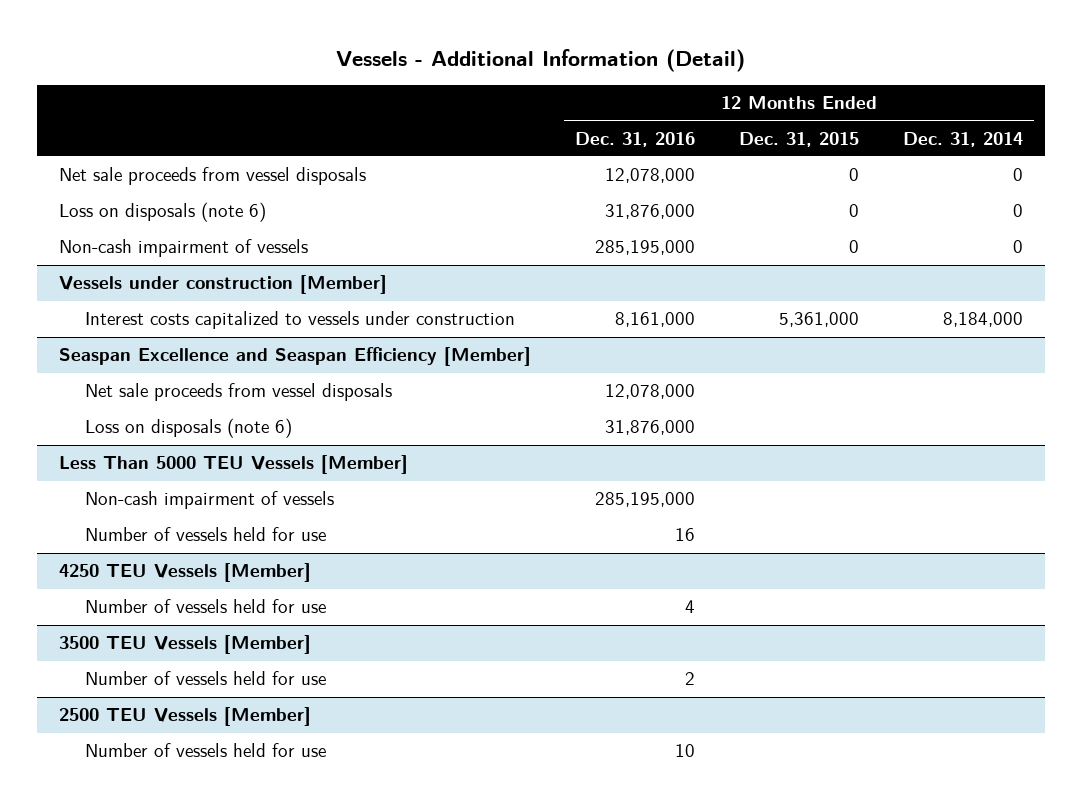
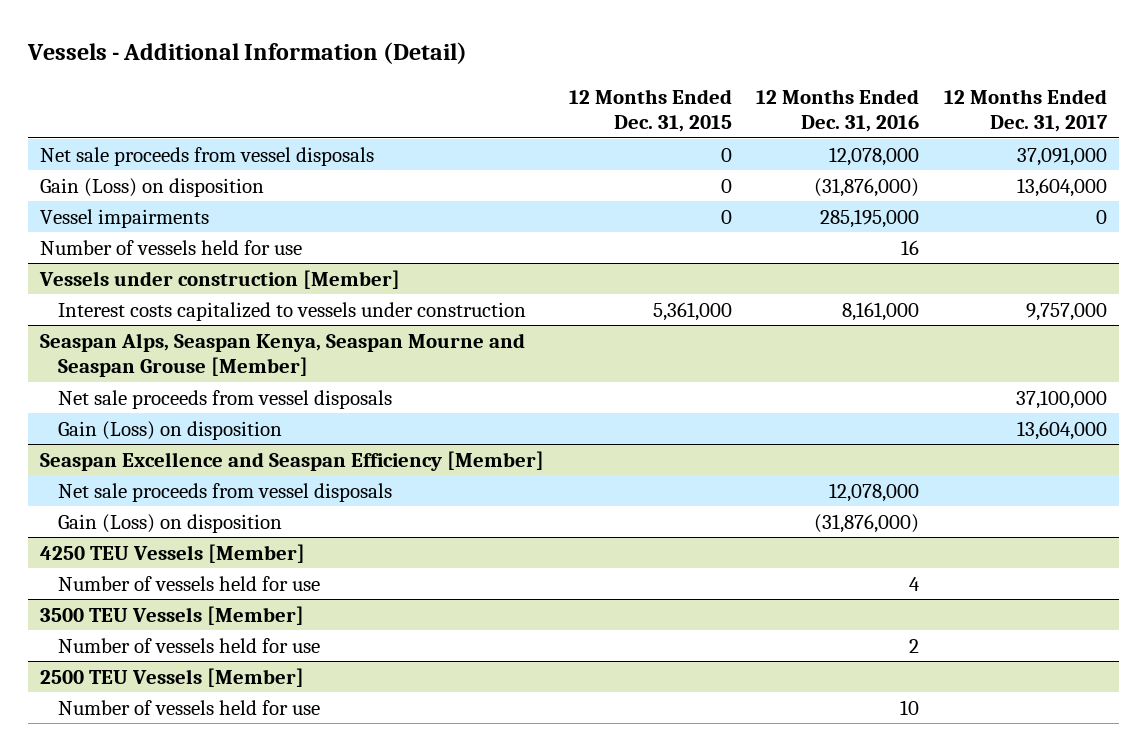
[902,131,1023,147] Dec. 31, 2014 -> none
none -> [943,88,1108,133] 12 Months Ended Dec. 31, 2017
[59,202,267,223] Loss on disposals (note 6) -> [40,177,265,197] Gain (Loss) on disposition
[605,204,696,220] 31,876,000 -> [814,177,920,197] (31,876,000)
[59,239,309,258] Non-cash impairment of vessels -> [40,208,210,228] Vessel impairments
none -> [40,239,303,255] Number of vessels held for use
none -> [40,332,526,378] Seaspan Alps, Seaspan Kenya, Seaspan Mourne and Seaspan Grouse [Member]
none -> [57,389,392,409] Net sale proceeds from vessel disposals
none -> [57,420,282,440] Gain (Loss) on disposition
[59,455,409,475] Less Than 5000 TEU Vessels [Member] -> none
[85,491,335,510] Non-cash impairment of vessels -> none
[85,527,327,542] Number of vessels held for use -> none
[85,418,293,439] Loss on disposals (note 6) -> [57,513,282,533] Gain (Loss) on disposition
[605,420,696,436] 31,876,000 -> [814,513,920,533] (31,876,000)

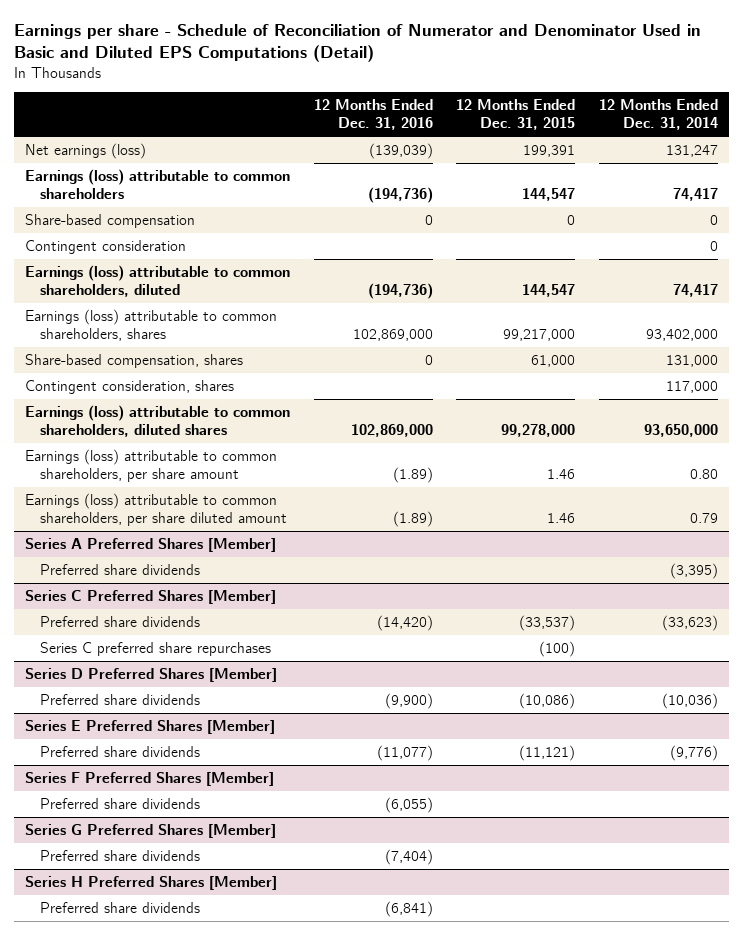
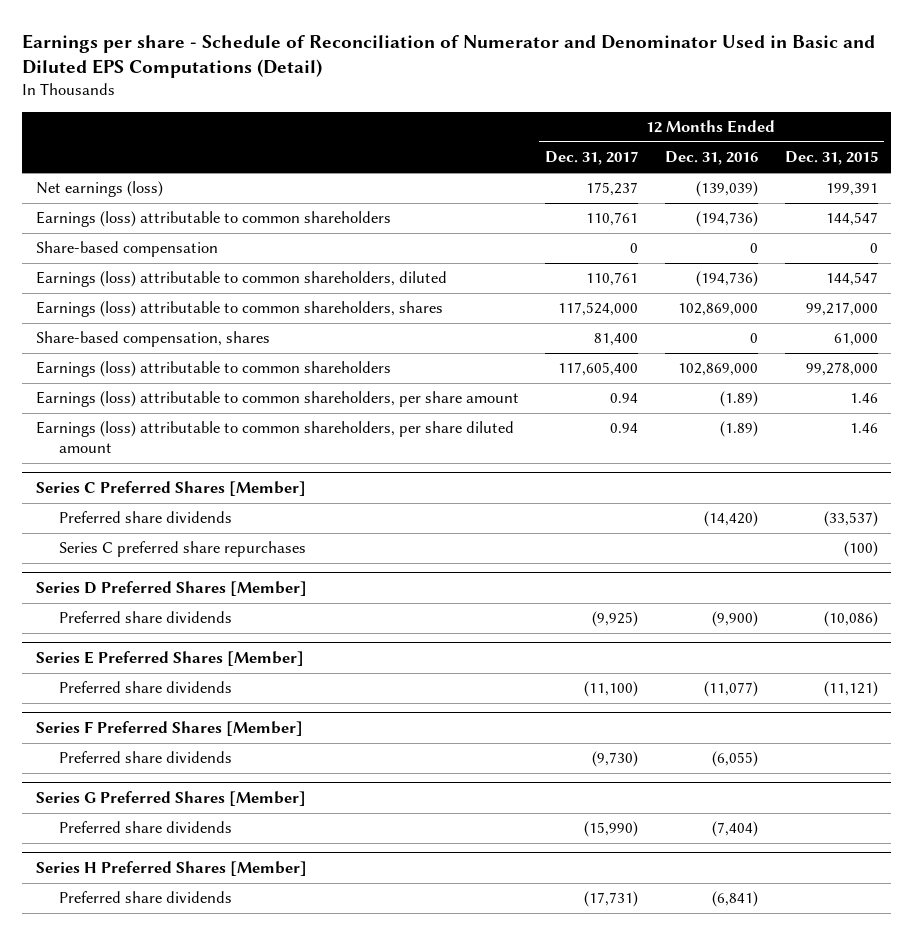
[598,99,718,130] 12 Months Ended Dec. 31, 2014 -> none
none -> [545,151,639,166] Dec. 31, 2017
[25,240,187,255] Contingent consideration -> none
[25,380,235,395] Contingent consideration, shares -> none
[25,405,291,437] Earnings (loss) attributable to common shareholders, diluted shares -> [35,361,391,378] Earnings (loss) attributable to common shareholders
[25,538,277,553] Series A Preferred Shares [Member] -> none
[39,564,200,576] Preferred share dividends -> none

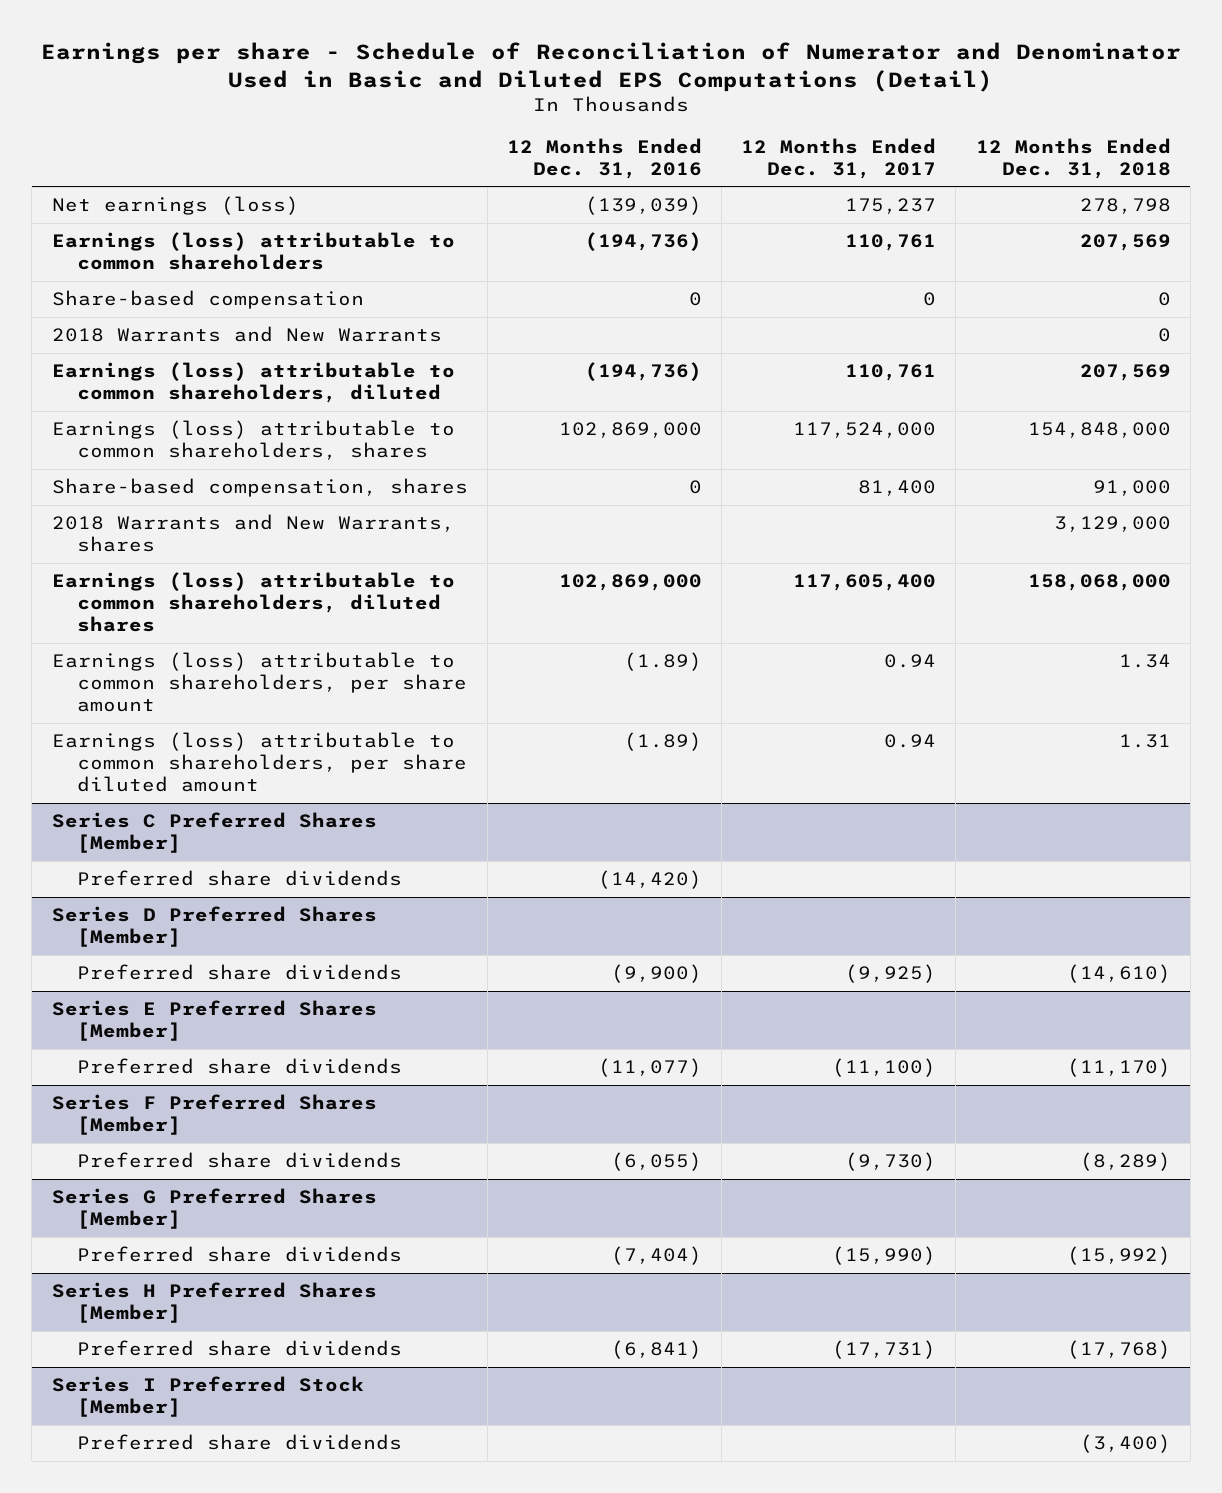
[784,151,878,166] Dec. 31, 2015 -> none
none -> [975,137,1171,179] 12 Months Ended Dec. 31, 2018
none -> [51,326,442,343] 2018 Warrants and New Warrants
none -> [51,514,455,553] 2018 Warrants and New Warrants, shares
[35,361,391,378] Earnings (loss) attributable to common shareholders -> [51,572,455,633] Earnings (loss) attributable to common shareholders, diluted shares
[59,541,307,558] Series C preferred share repurchases -> none
none -> [51,1376,364,1418] Series I Preferred Stock [Member]
none -> [76,1434,402,1451] Preferred share dividends

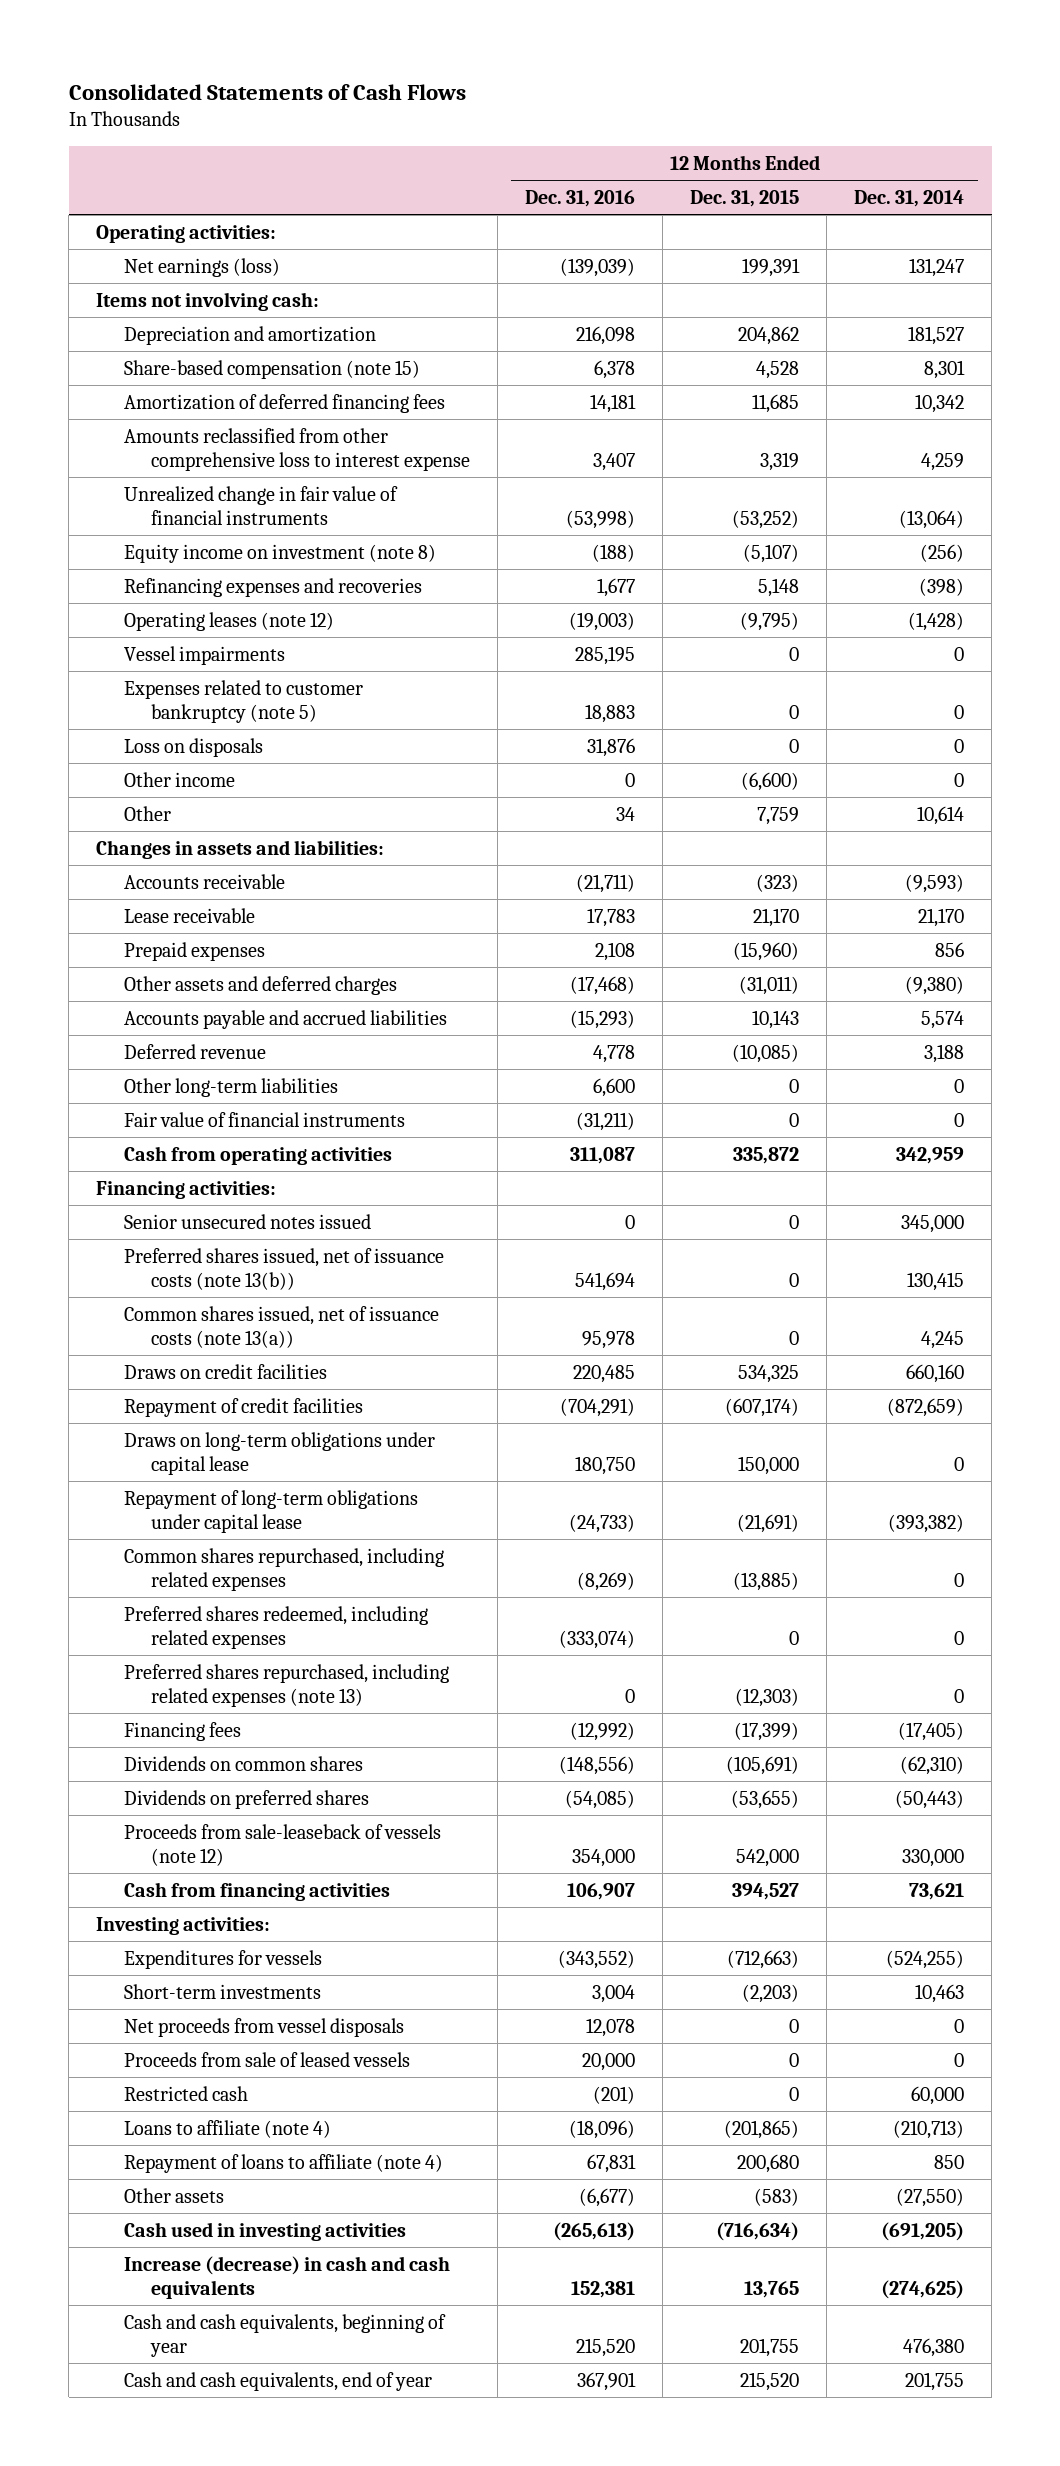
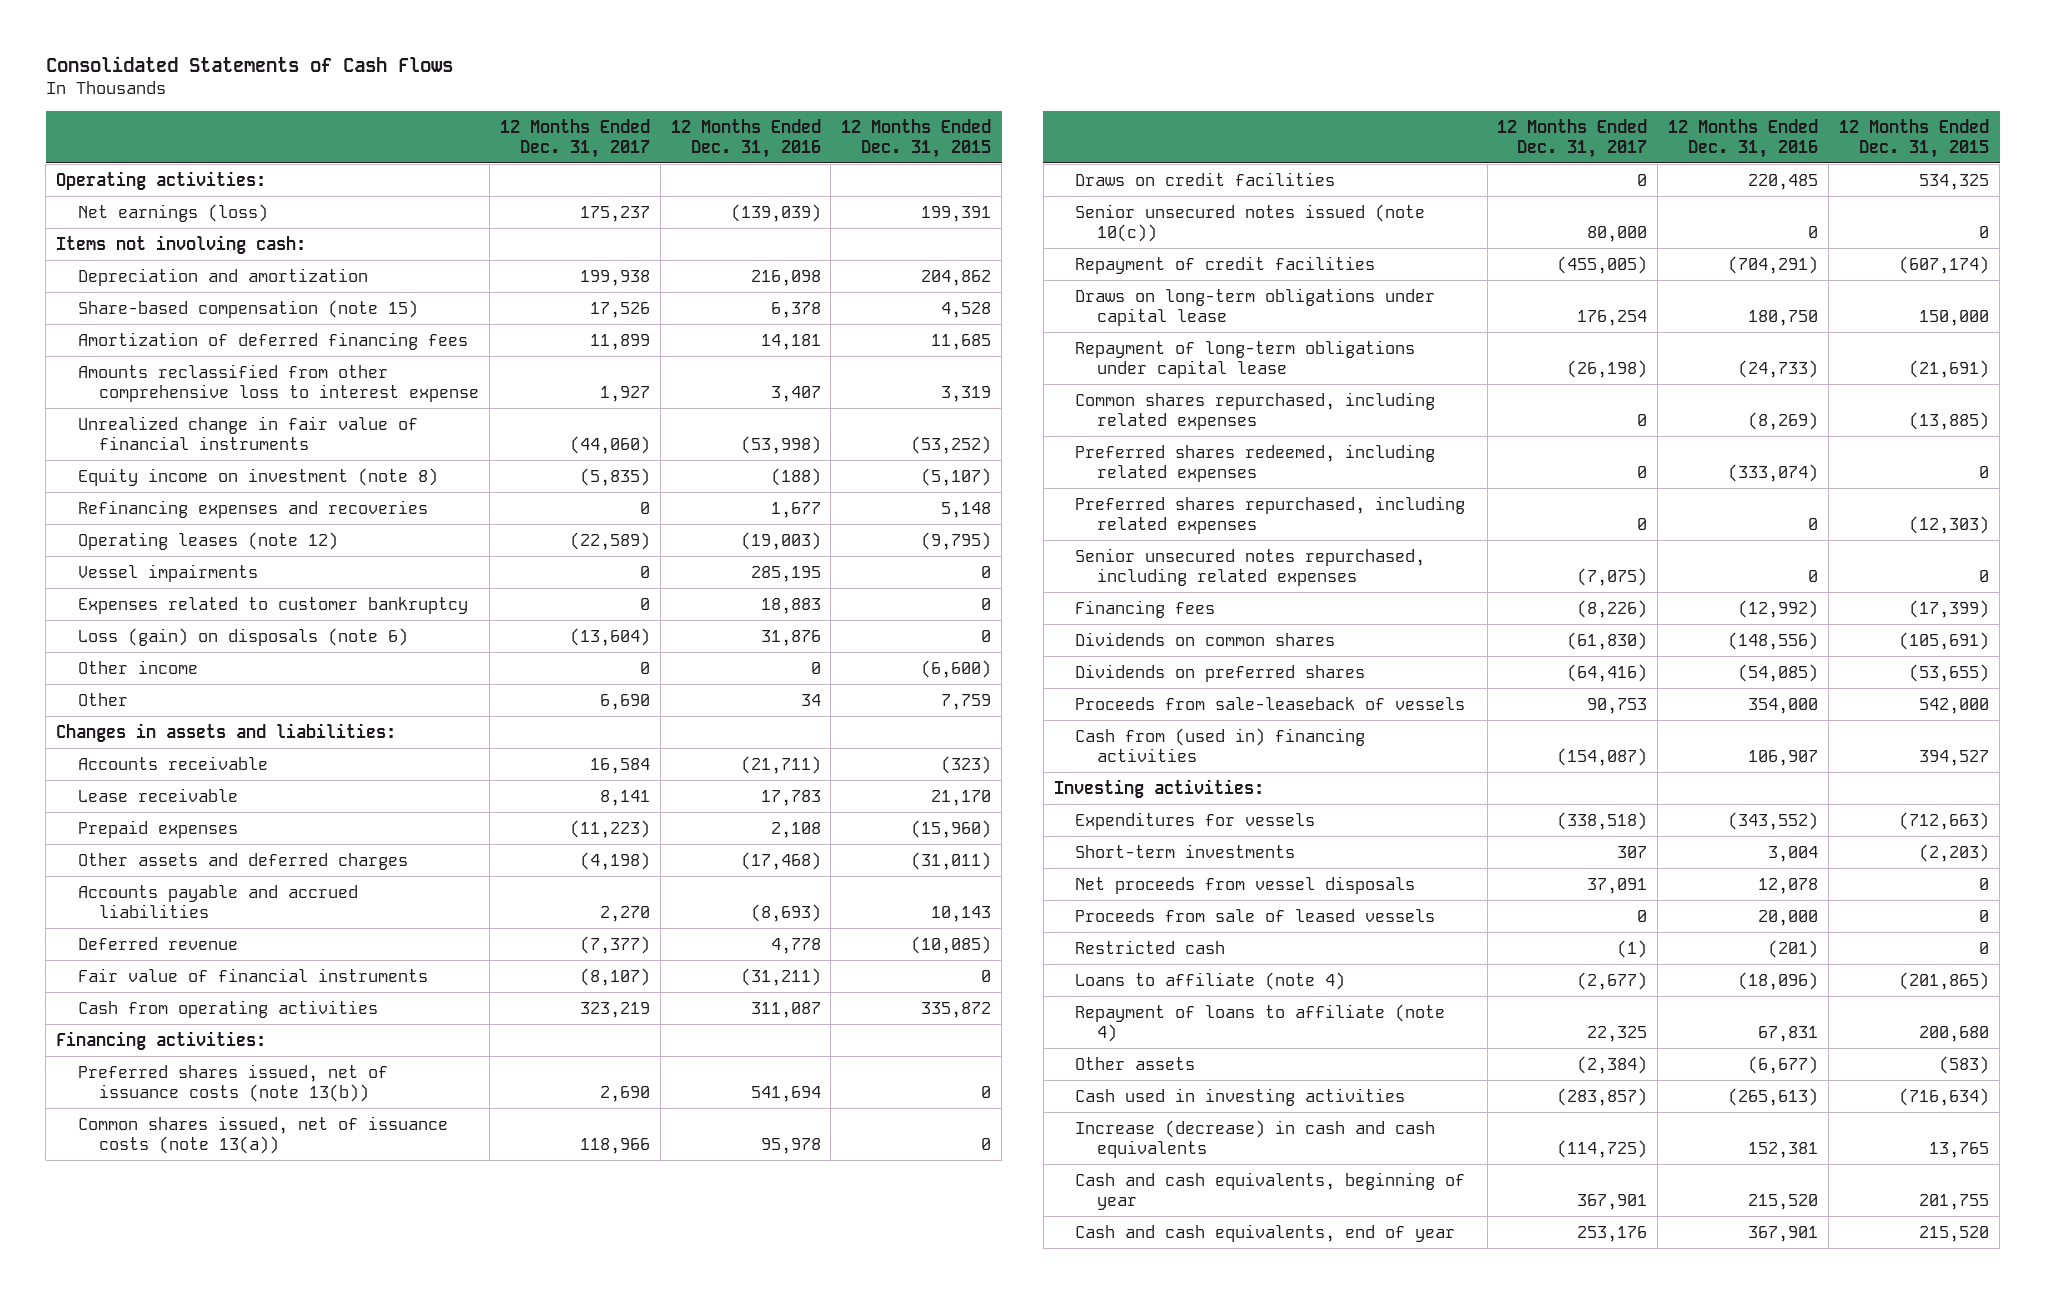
[854,190,965,208] Dec. 31, 2014 -> none
none -> [499,118,650,158] 12 Months Ended Dec. 31, 2017
[123,679,363,723] Expenses related to customer bankruptcy (note 5) -> [77,596,468,614] Expenses related to customer bankruptcy
[123,737,263,757] Loss on disposals -> [77,627,408,646] Loss (gain) on disposals (note 6)
[570,1009,636,1029] (15,293) -> [750,903,821,922] (8,693)
[123,1077,338,1097] Other long-term liabilities -> none
[123,1213,371,1229] Senior unsecured notes issued -> none
none -> [1075,203,1426,242] Senior unsecured notes issued (note 10(c))
[123,1663,449,1707] Preferred shares repurchased, including related expenses (note 13) -> [1075,495,1466,534] Preferred shares repurchased, including related expenses
none -> [1075,547,1426,586] Senior unsecured notes repurchased, including related expenses
[123,1823,441,1866] Proceeds from sale-leaseback of vessels (note 12) -> [1075,696,1466,710] Proceeds from sale-leaseback of vessels
[123,1881,390,1901] Cash from financing activities -> [1075,727,1366,762] Cash from (used in) financing activities

